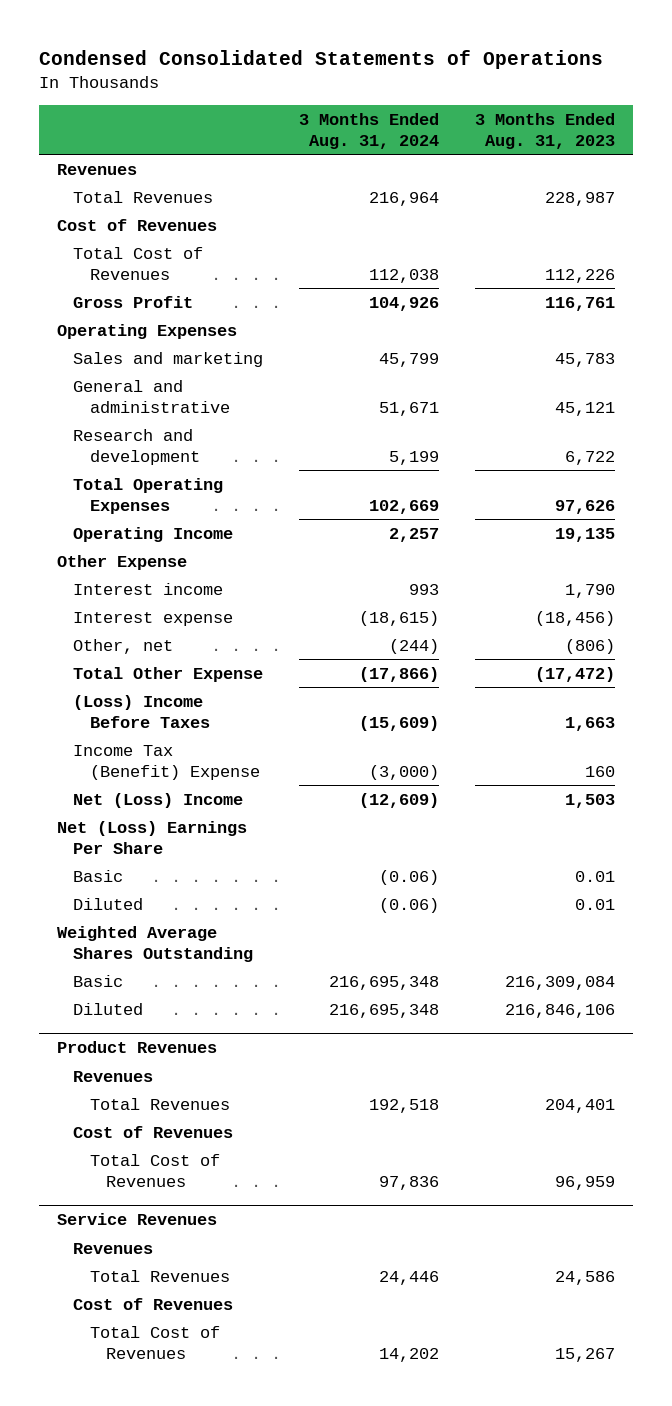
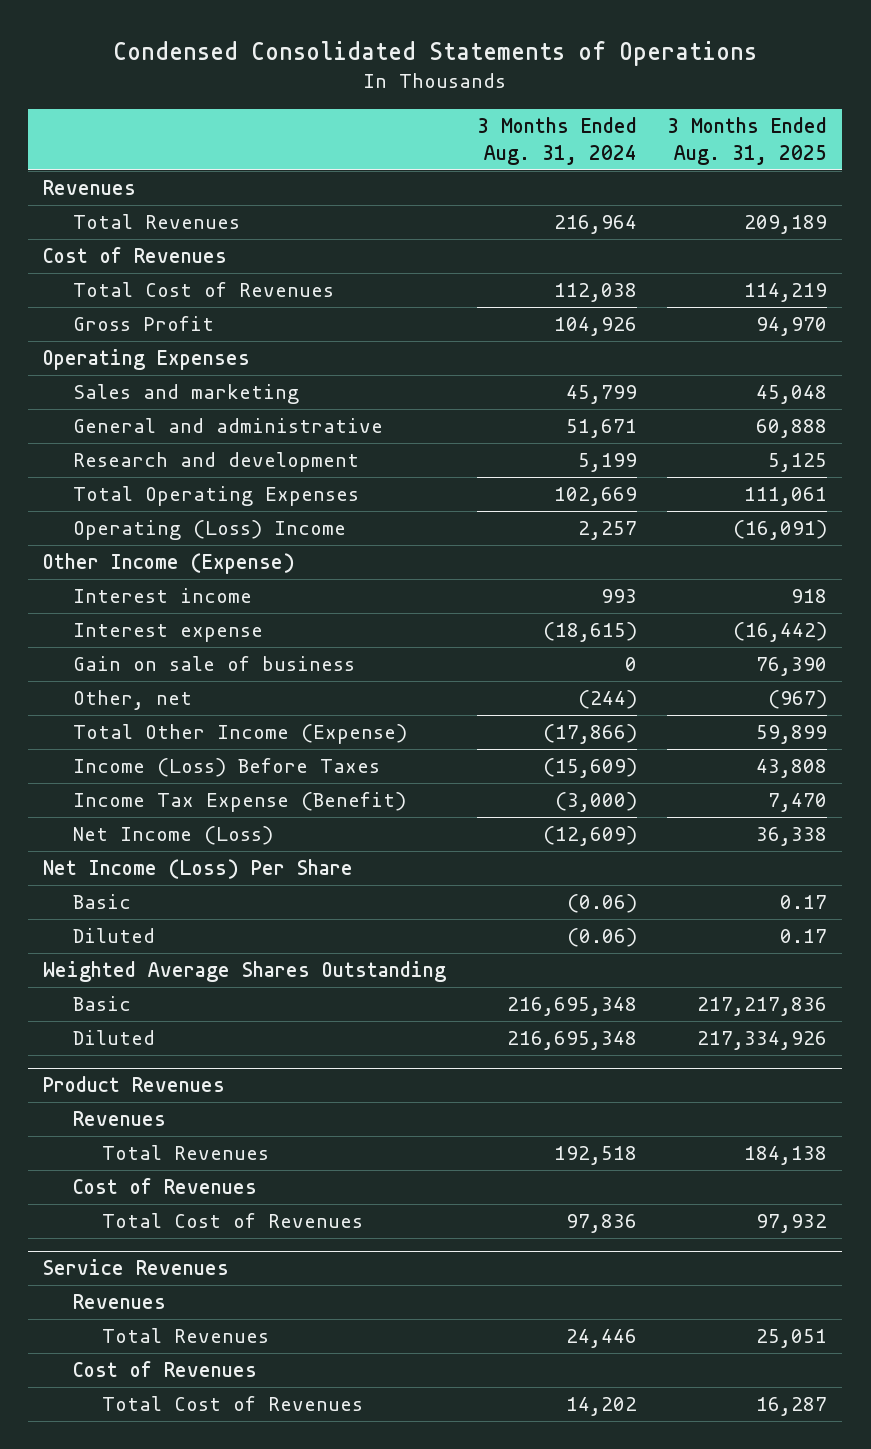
[474,112,615,150] 3 Months Ended Aug. 31, 2023 -> none
none -> [667,116,828,165] 3 Months Ended Aug. 31, 2025
[73,526,234,542] Operating Income -> [72,520,346,541] Operating (Loss) Income
[56,554,187,570] Other Expense -> [43,553,296,575] Other Income (Expense)
none -> [72,656,355,672] Gain on sale of business
[73,666,264,682] Total Other Expense -> [72,724,407,745] Total Other Income (Expense)
[73,694,210,728] (Loss) Income Before Taxes -> [72,758,380,778] Income (Loss) Before Taxes
[73,744,260,780] Income Tax (Benefit) Expense -> [72,792,406,813] Income Tax Expense (Benefit)
[73,792,244,808] Net (Loss) Income -> [72,826,273,846] Net Income (Loss)
[56,820,247,854] Net (Loss) Earnings Per Share -> [43,859,354,880] Net Income (Loss) Per Share

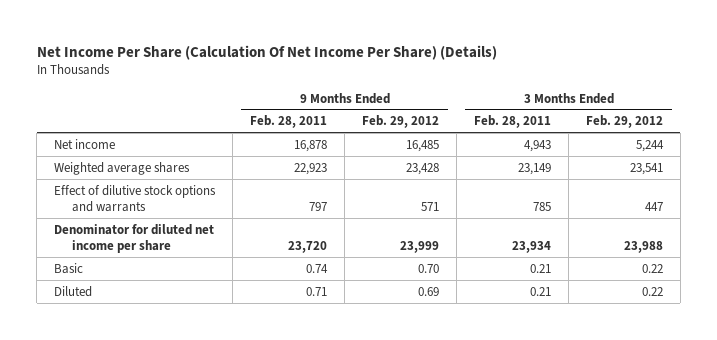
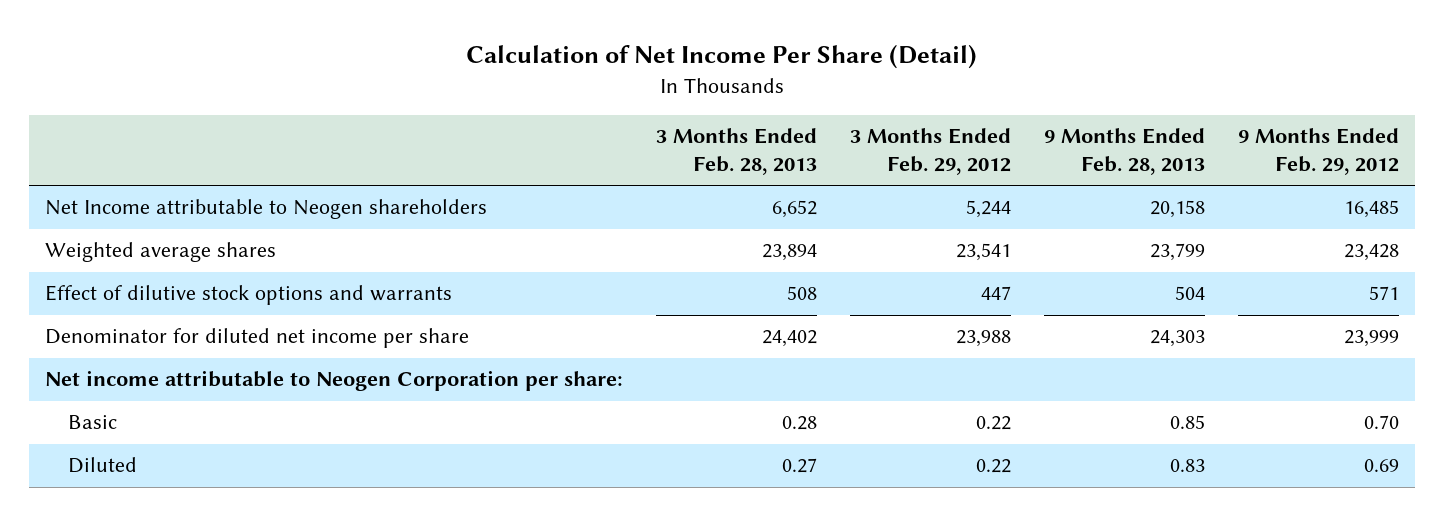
[36,44,497,60] Net Income Per Share (Calculation Of Net Income Per Share) (Details) -> [465,43,977,69] Calculation of Net Income Per Share (Detail)
[250,115,328,129] Feb. 28, 2011 -> none
[474,115,552,129] Feb. 28, 2011 -> none
none -> [655,128,817,175] 3 Months Ended Feb. 28, 2013
none -> [1043,128,1205,175] 9 Months Ended Feb. 28, 2013
[54,138,116,149] Net income -> [45,199,488,220] Net Income attributable to Neogen shareholders
none -> [45,370,624,392] Net income attributable to Neogen Corporation per share:

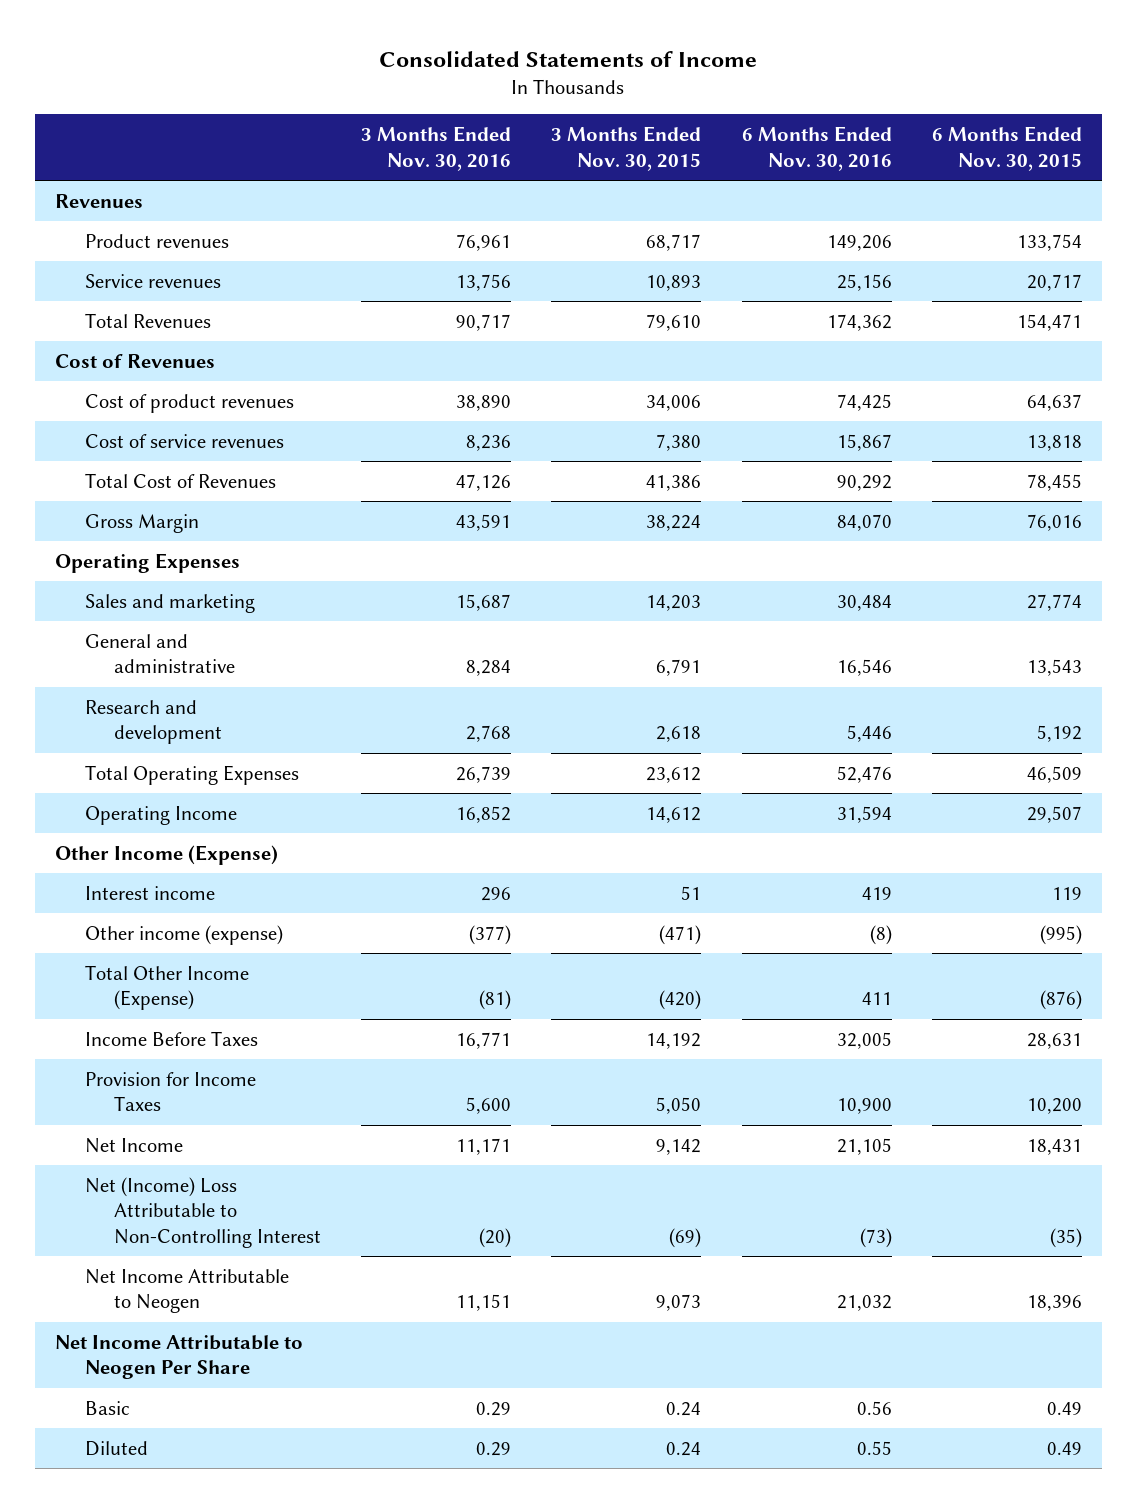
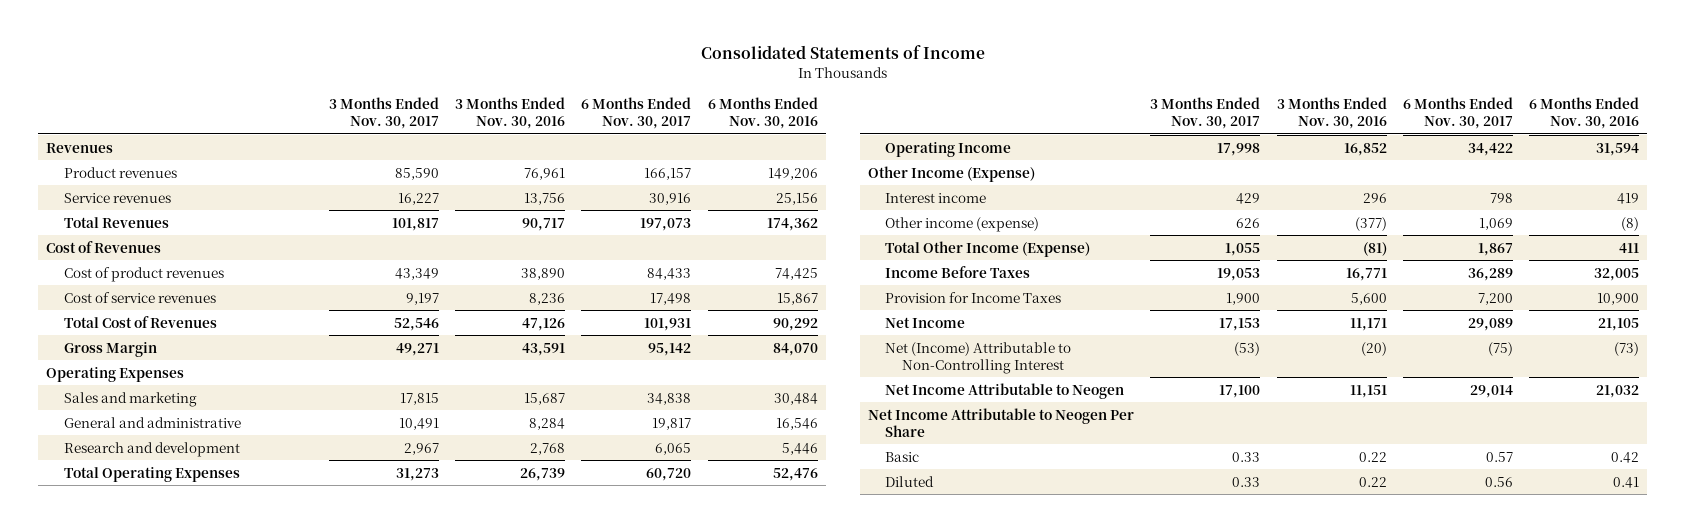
[551,126,702,171] 3 Months Ended Nov. 30, 2015 -> none
[931,126,1082,171] 6 Months Ended Nov. 30, 2015 -> none
none -> [328,97,439,130] 3 Months Ended Nov. 30, 2017
none -> [581,97,692,130] 6 Months Ended Nov. 30, 2017
[84,1176,322,1248] Net (Income) Loss Attributable to Non-Controlling Interest -> [885,341,1072,374] Net (Income) Attributable to Non-Controlling Interest
[476,1401,512,1416] 0.29 -> [1358,451,1387,462] 0.22
[856,1400,892,1415] 0.56 -> [1611,451,1640,463] 0.42
[476,1441,512,1456] 0.29 -> [1358,476,1387,487] 0.22
[856,1440,892,1455] 0.55 -> [1613,476,1640,488] 0.41

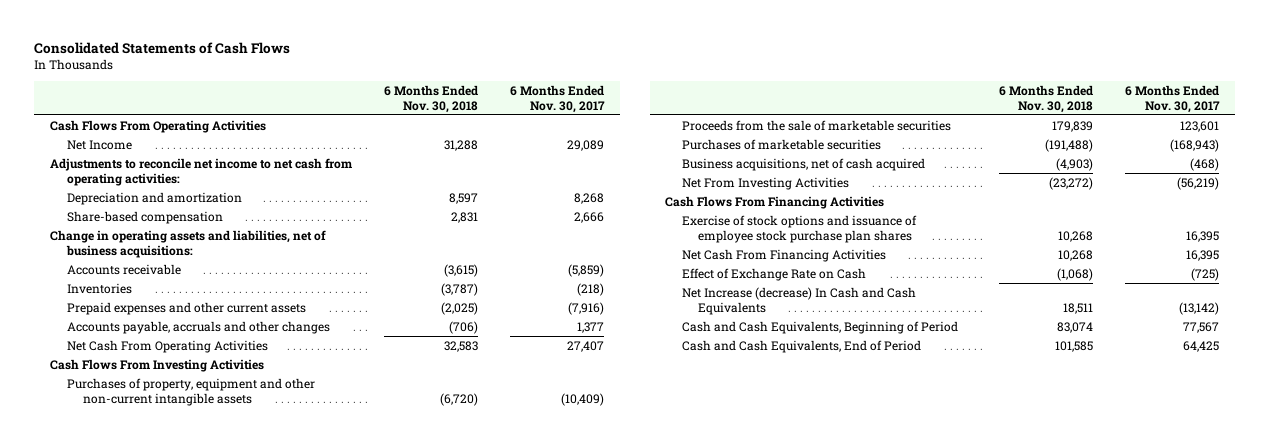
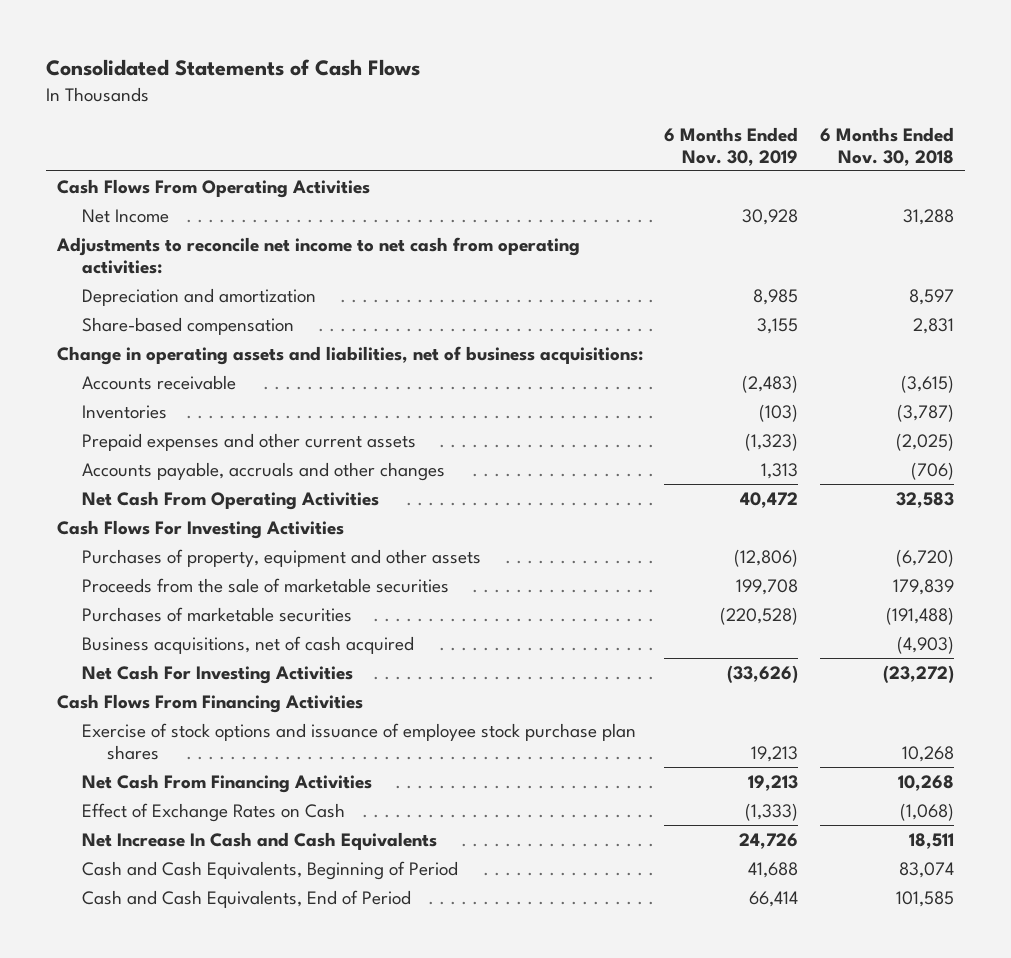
[509,84,605,113] 6 Months Ended Nov. 30, 2017 -> none
none -> [664,126,799,166] 6 Months Ended Nov. 30, 2019
[50,358,265,372] Cash Flows From Investing Activities -> [56,519,344,539] Cash Flows For Investing Activities
[66,377,315,406] Purchases of property, equipment and other non-current intangible assets -> [81,548,481,567] Purchases of property, equipment and other assets
[681,176,849,190] Net From Investing Activities -> [81,664,353,684] Net Cash For Investing Activities
[681,267,866,281] Effect of Exchange Rate on Cash -> [81,802,345,822] Effect of Exchange Rates on Cash
[681,286,916,315] Net Increase (decrease) In Cash and Cash Equivalents -> [81,831,437,850] Net Increase In Cash and Cash Equivalents

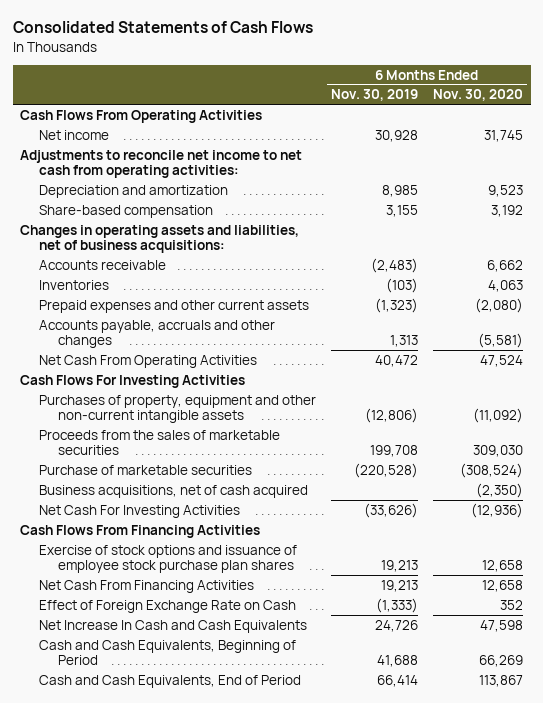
[820,126,955,166] 6 Months Ended Nov. 30, 2018 -> none
none -> [433,89,524,102] Nov. 30, 2020
[81,208,169,223] Net Income -> [39,129,110,140] Net income
[56,345,643,365] Change in operating assets and liabilities, net of business acquisitions: -> [20,224,300,254] Changes in operating assets and liabilities, net of business acquisitions:
[81,548,481,567] Purchases of property, equipment and other assets -> [39,394,317,424] Purchases of property, equipment and other non-current intangible assets
[81,577,449,593] Proceeds from the sale of marketable securities -> [39,429,281,456] Proceeds from the sales of marketable securities
[81,606,352,622] Purchases of marketable securities -> [39,464,253,475] Purchase of marketable securities
[81,802,345,822] Effect of Exchange Rates on Cash -> [39,599,297,613] Effect of Foreign Exchange Rate on Cash

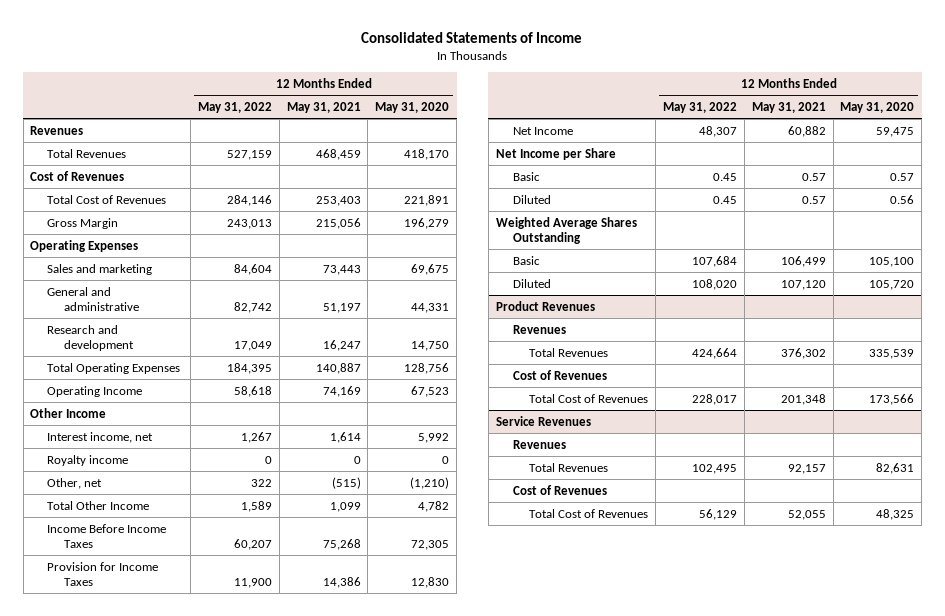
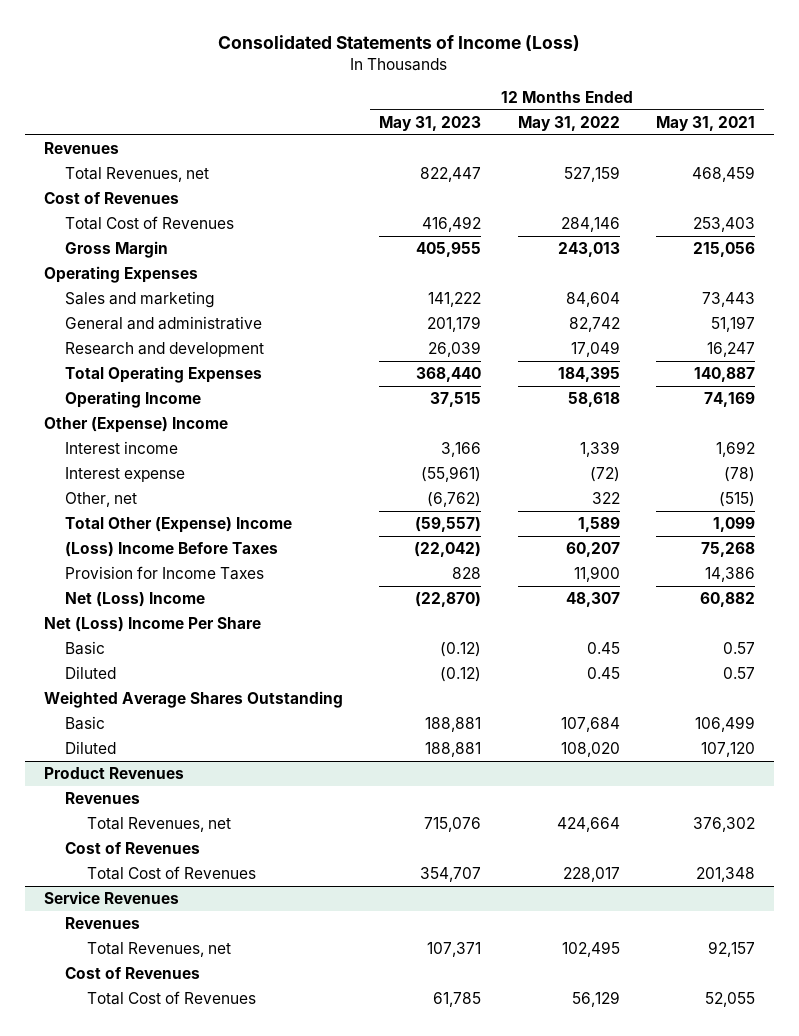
[361,31,583,43] Consolidated Statements of Income -> [218,35,581,52] Consolidated Statements of Income (Loss)
[375,101,450,113] May 31, 2020 -> none
none -> [379,115,482,131] May 31, 2023
[47,148,127,158] Total Revenues -> [65,167,210,183] Total Revenues, net
[47,454,129,466] Royalty income -> none
[30,407,107,418] Other Income -> [43,417,228,434] Other (Expense) Income
[47,431,154,443] Interest income, net -> [65,441,179,455] Interest income
[240,431,272,443] 1,267 -> [579,441,620,458] 1,339
[329,431,361,443] 1,614 -> [716,441,756,458] 1,692
none -> [65,467,186,483] Interest expense
[47,500,150,510] Total Other Income -> [65,517,293,534] Total Other (Expense) Income
[47,523,167,548] Income Before Income Taxes -> [65,542,279,558] (Loss) Income Before Taxes
[512,126,573,135] Net Income -> [65,592,206,608] Net (Loss) Income
[495,147,616,160] Net Income per Share -> [43,617,261,633] Net (Loss) Income Per Share
[529,347,609,357] Total Revenues -> [87,817,232,833] Total Revenues, net
[529,462,609,472] Total Revenues -> [87,942,232,958] Total Revenues, net

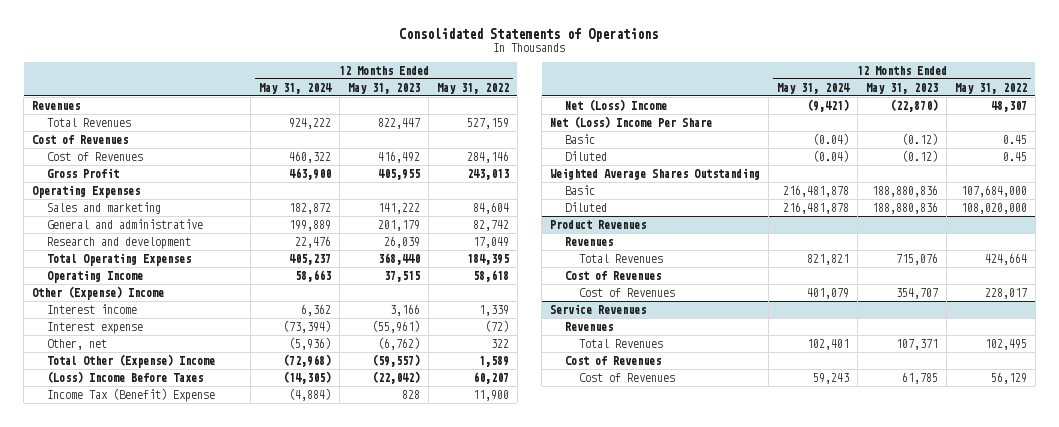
[218,35,581,52] Consolidated Statements of Income (Loss) -> [399,27,659,42] Consolidated Statements of Operations
[656,115,756,131] May 31, 2021 -> none
none -> [259,82,333,94] May 31, 2024
[65,167,210,183] Total Revenues, net -> [46,118,131,128] Total Revenues
[65,216,235,231] Total Cost of Revenues -> [46,152,143,162] Cost of Revenues
[65,241,169,259] Gross Margin -> [46,168,119,179] Gross Profit
[65,566,265,581] Provision for Income Taxes -> [46,388,215,403] Income Tax (Benefit) Expense
[425,717,482,733] 188,881 -> [871,185,938,198] 188,880,836
[560,717,620,733] 107,684 -> [960,185,1027,198] 107,684,000
[425,742,482,758] 188,881 -> [871,202,938,215] 188,880,836
[560,742,620,758] 108,020 -> [960,203,1027,215] 108,020,000
[87,817,232,833] Total Revenues, net -> [579,254,664,264] Total Revenues
[87,866,257,881] Total Cost of Revenues -> [579,288,676,298] Cost of Revenues
[87,942,232,958] Total Revenues, net -> [579,339,664,349] Total Revenues
[87,991,257,1006] Total Cost of Revenues -> [579,373,676,383] Cost of Revenues

